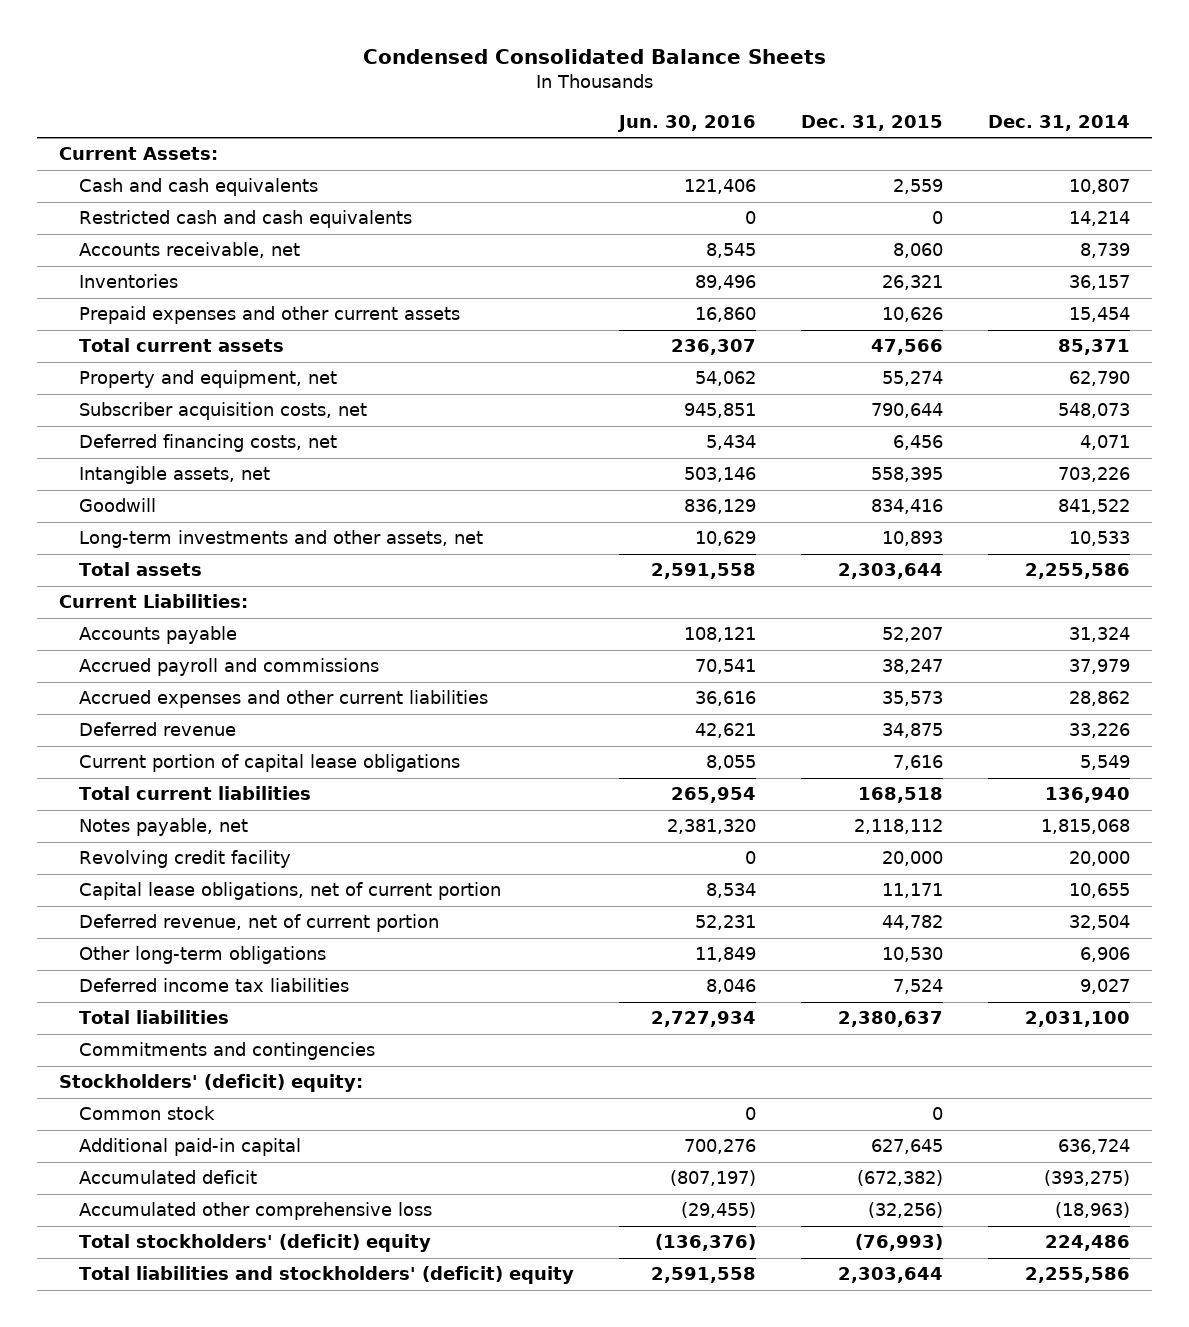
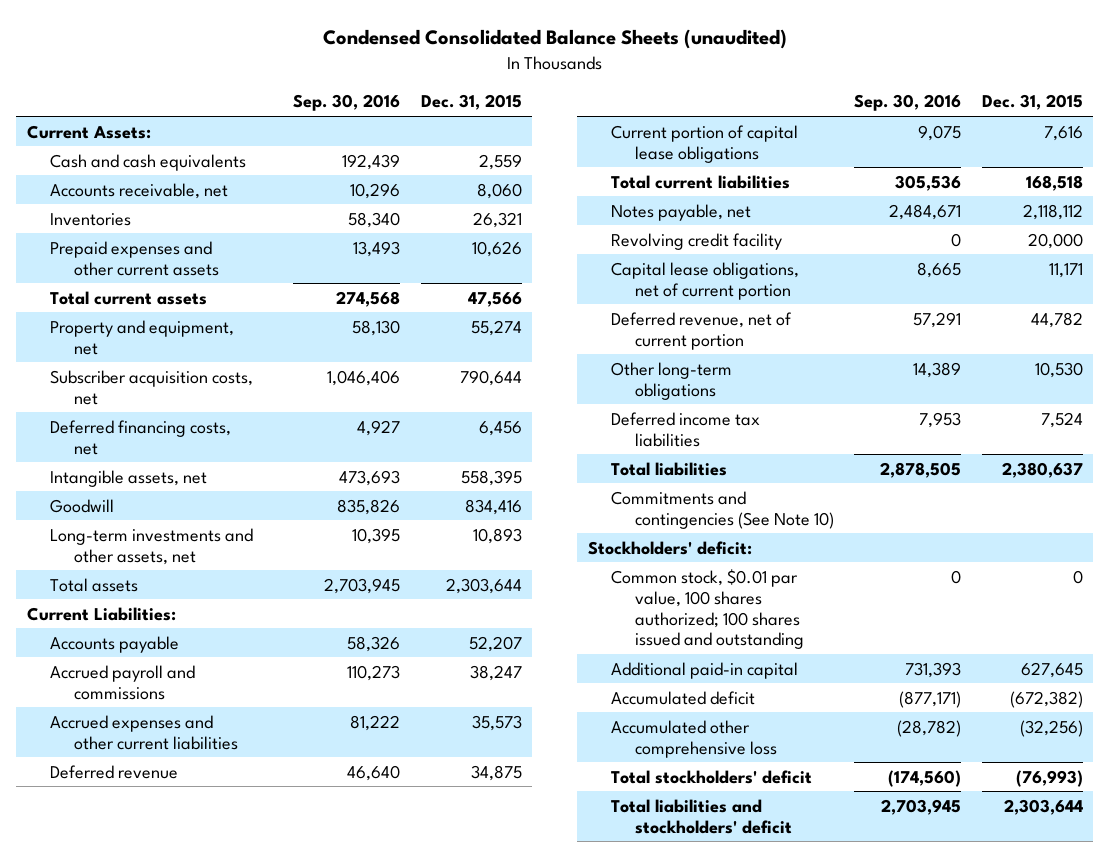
[362,48,826,64] Condensed Consolidated Balance Sheets -> [322,29,787,50] Condensed Consolidated Balance Sheets (unaudited)
[617,114,757,132] Jun. 30, 2016 -> none
[987,114,1130,131] Dec. 31, 2014 -> none
none -> [293,94,401,112] Sep. 30, 2016
[79,210,413,229] Restricted cash and cash equivalents -> none
[79,1042,376,1061] Commitments and contingencies -> [611,490,834,529] Commitments and contingencies (See Note 10)
[59,1074,364,1093] Stockholders' (deficit) equity: -> [587,540,752,555] Stockholders' deficit:
[79,1106,216,1121] Common stock -> [611,568,804,650] Common stock, $0.01 par value, 100 shares authorized; 100 shares issued and outstanding
[79,1234,432,1253] Total stockholders' (deficit) equity -> [611,769,813,784] Total stockholders' deficit
[79,1266,575,1285] Total liabilities and stockholders' (deficit) equity -> [611,798,792,834] Total liabilities and stockholders' deficit

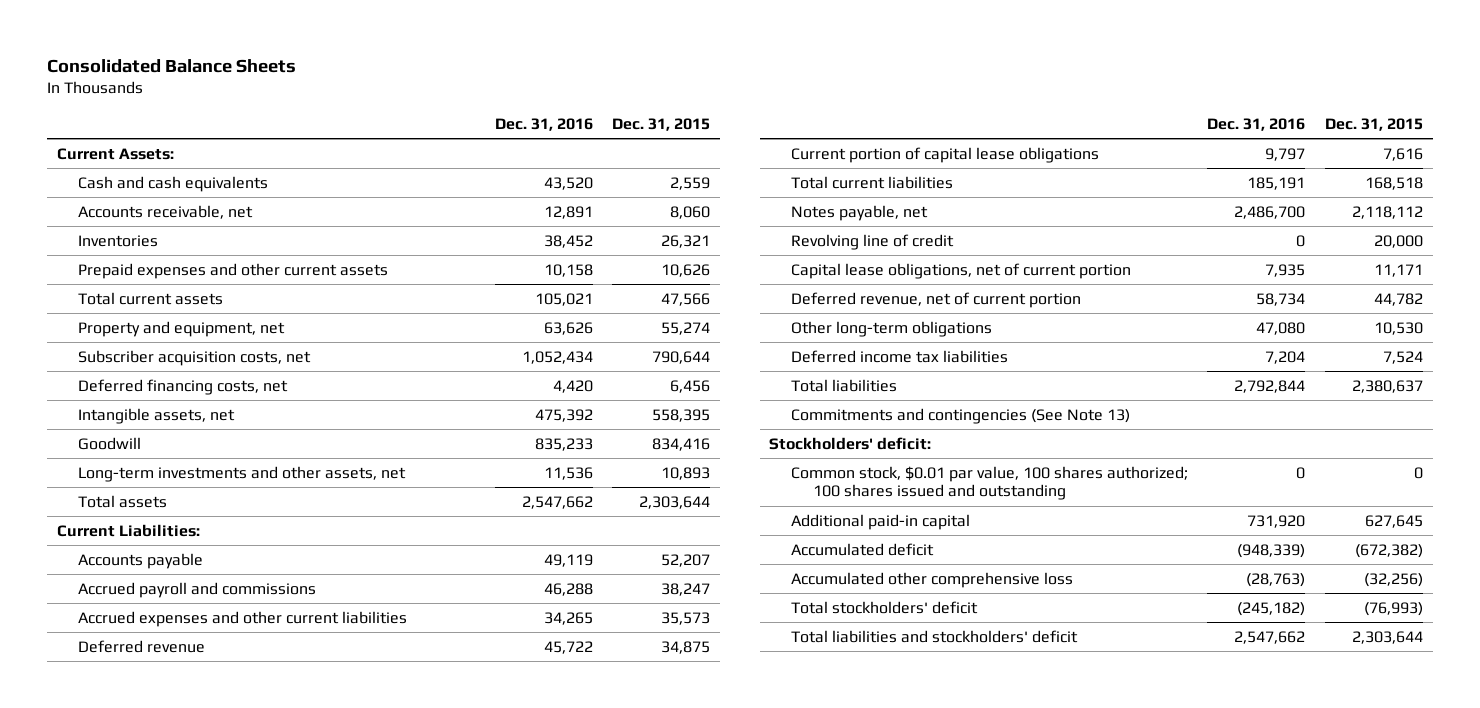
[322,29,787,50] Condensed Consolidated Balance Sheets (unaudited) -> [46,58,296,73] Consolidated Balance Sheets
[293,94,401,112] Sep. 30, 2016 -> none
none -> [494,117,593,131] Dec. 31, 2016
[611,232,783,250] Revolving credit facility -> [791,233,955,250] Revolving line of credit
[611,490,834,529] Commitments and contingencies (See Note 10) -> [791,407,1131,424] Commitments and contingencies (See Note 13)

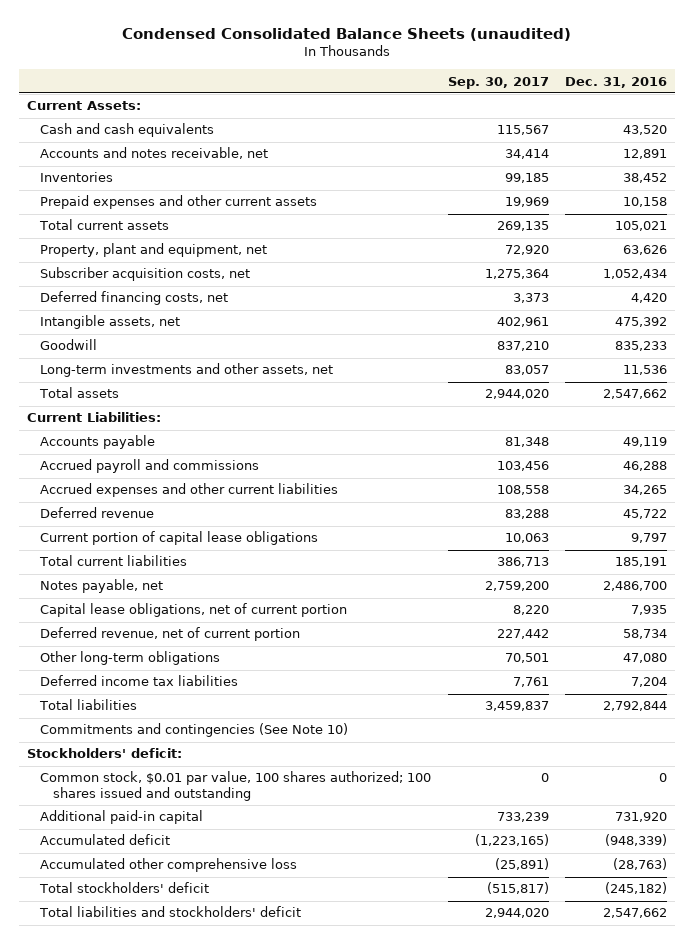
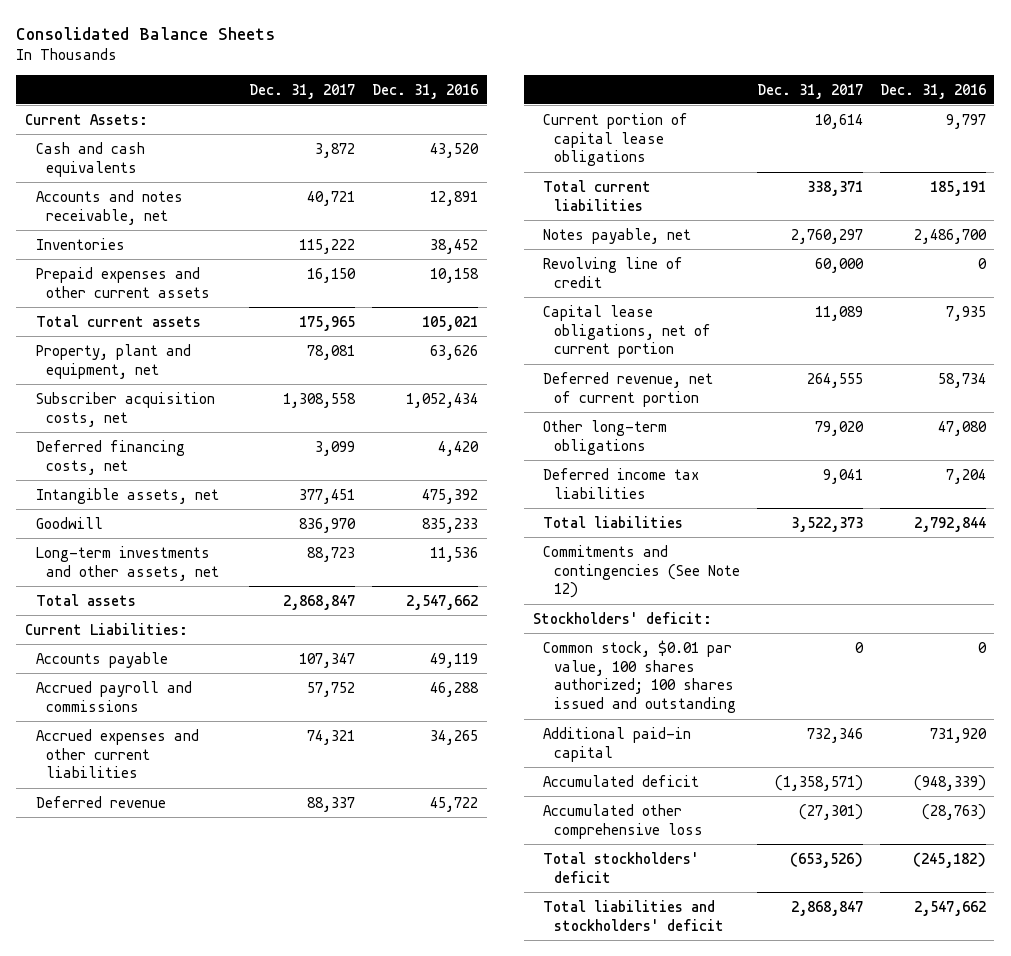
[122,28,572,42] Condensed Consolidated Balance Sheets (unaudited) -> [16,26,276,40] Consolidated Balance Sheets
[447,76,549,89] Sep. 30, 2017 -> none
none -> [249,83,356,99] Dec. 31, 2017
none -> [543,256,684,288] Revolving line of credit
[40,723,349,738] Commitments and contingencies (See Note 10) -> [543,544,741,599] Commitments and contingencies (See Note 12)

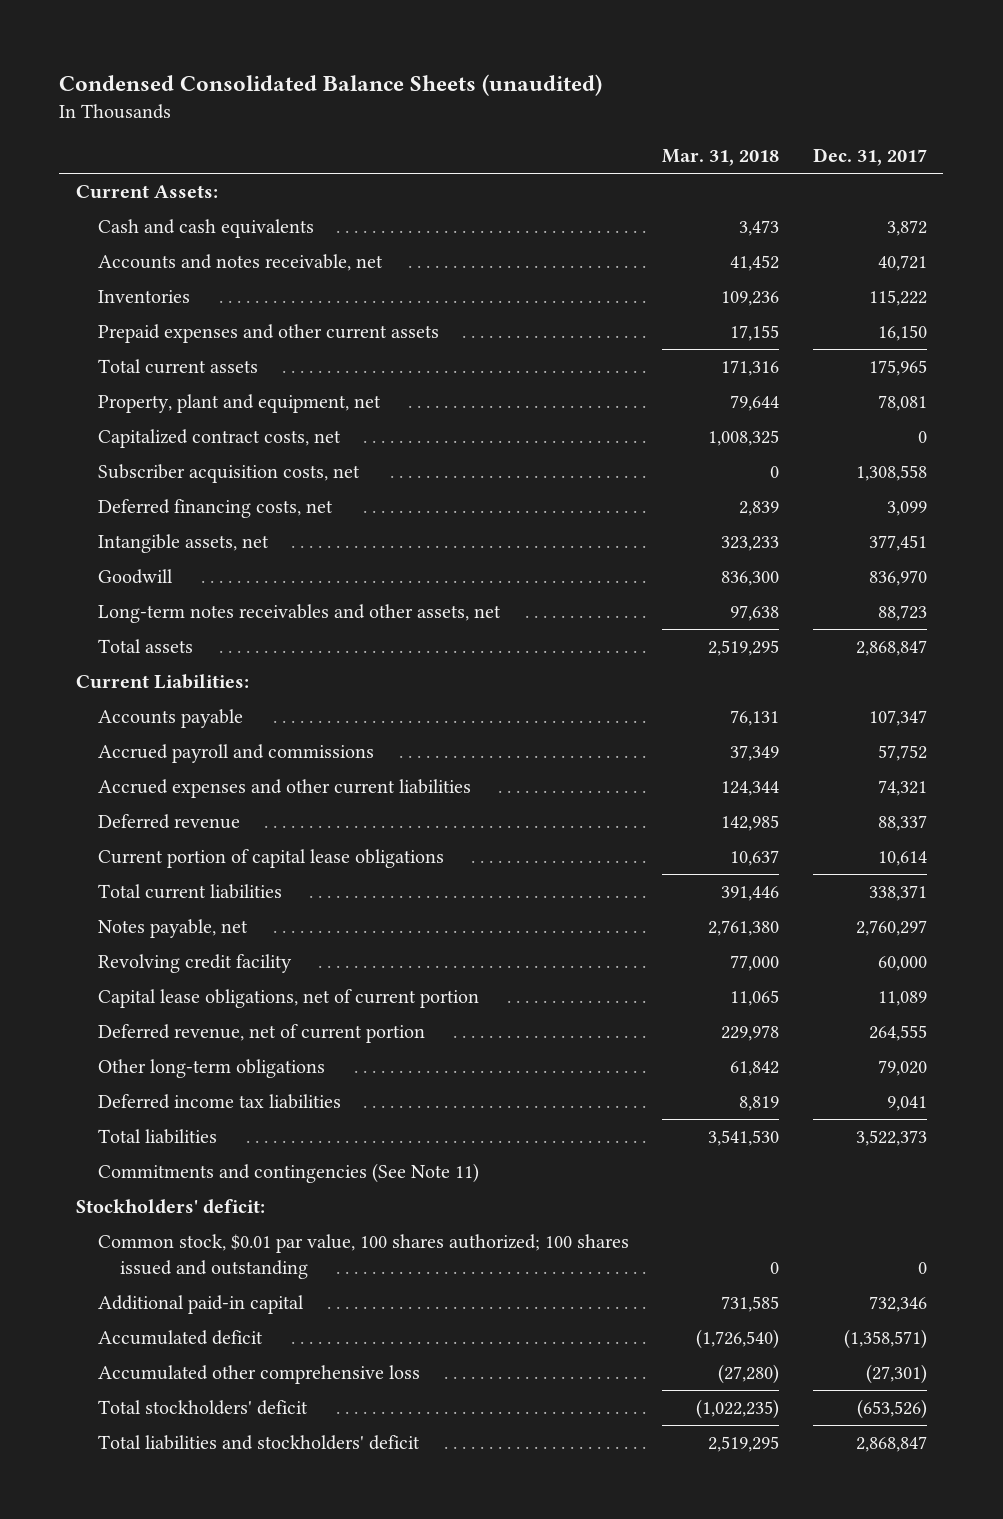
[16,26,276,40] Consolidated Balance Sheets -> [59,73,603,96] Condensed Consolidated Balance Sheets (unaudited)
[372,83,479,99] Dec. 31, 2016 -> none
none -> [662,149,780,167] Mar. 31, 2018
none -> [98,429,342,449] Capitalized contract costs, net
[35,545,220,581] Long-term investments and other assets, net -> [98,604,502,624] Long-term notes receivables and other assets, net
[543,256,684,288] Revolving line of credit -> [98,954,293,974] Revolving credit facility
[543,544,741,599] Commitments and contingencies (See Note 12) -> [98,1163,480,1184] Commitments and contingencies (See Note 11)

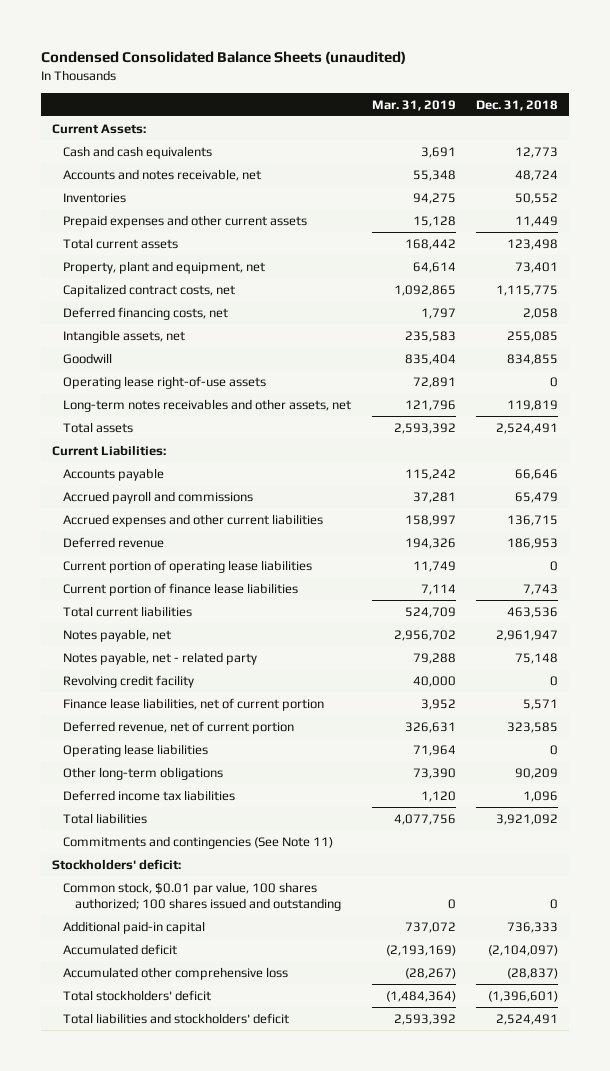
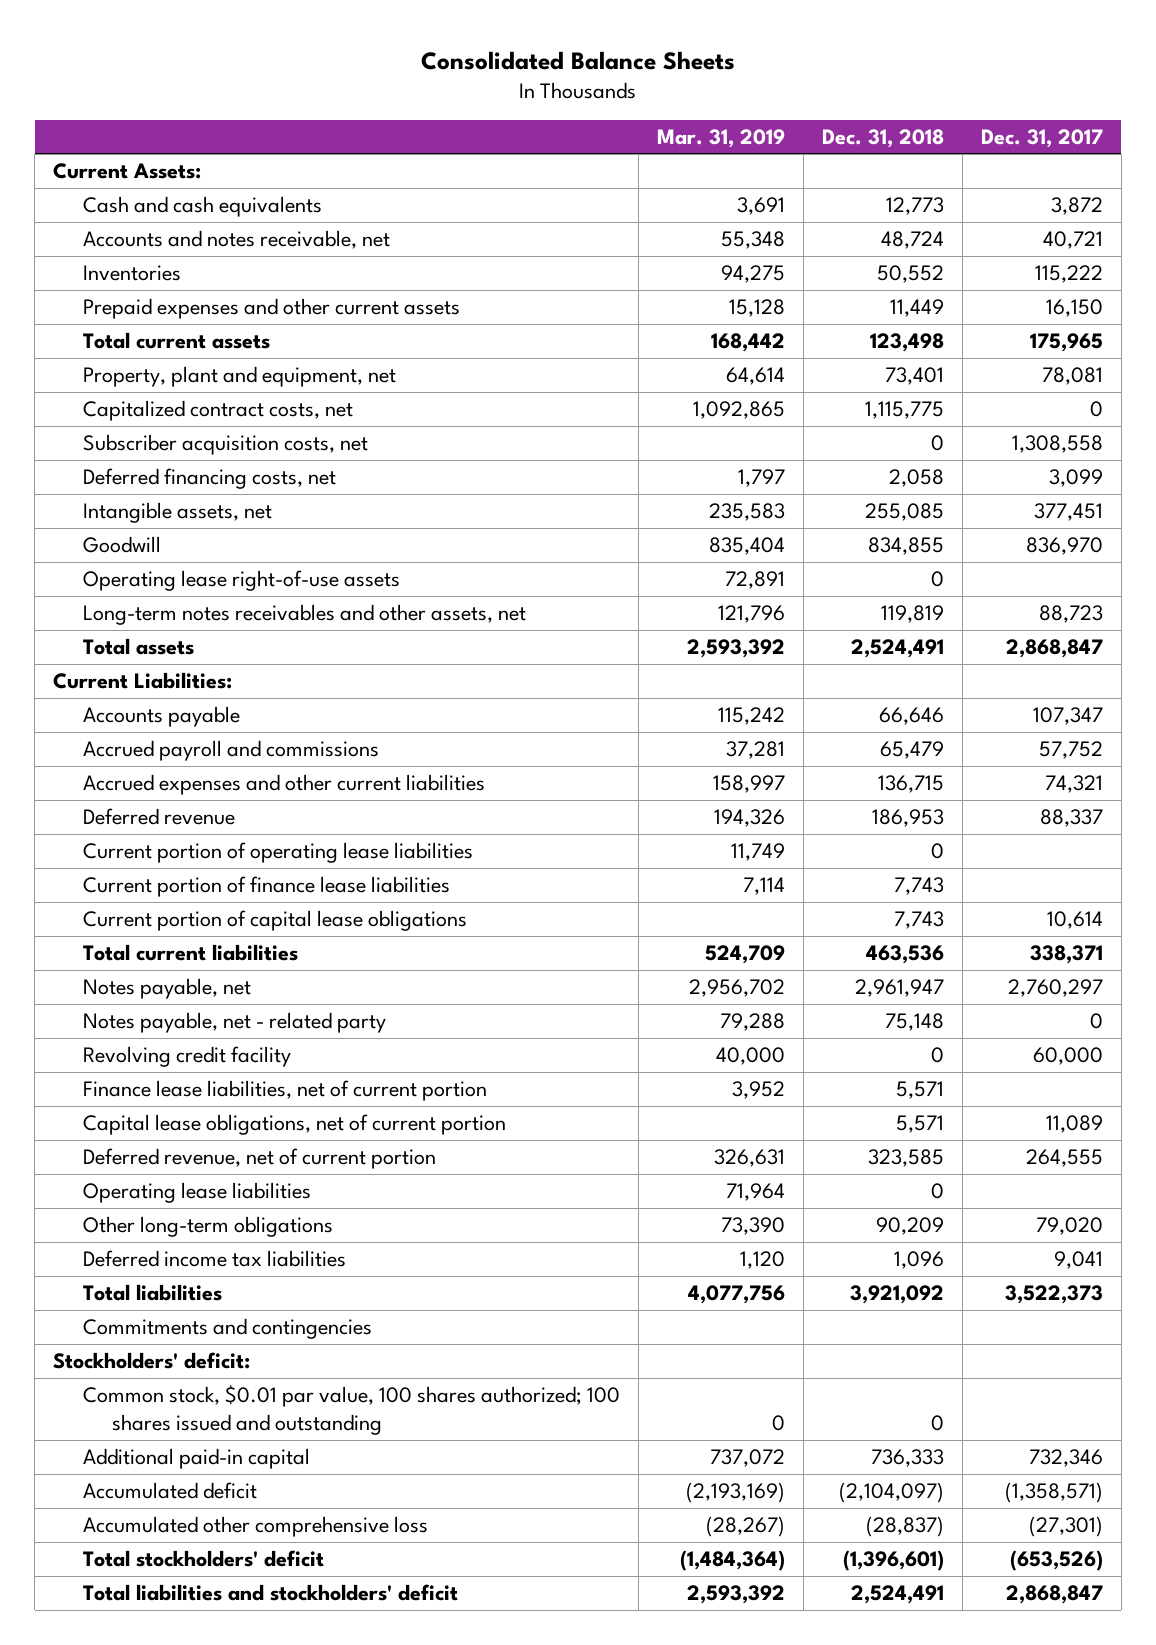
[41,50,407,64] Condensed Consolidated Balance Sheets (unaudited) -> [420,50,735,70] Consolidated Balance Sheets
none -> [980,128,1103,148] Dec. 31, 2017
none -> [82,433,368,455] Subscriber acquisition costs, net
none -> [82,909,467,931] Current portion of capital lease obligations
none -> [82,1113,506,1135] Capital lease obligations, net of current portion
[63,835,334,849] Commitments and contingencies (See Note 11) -> [82,1317,372,1339] Commitments and contingencies

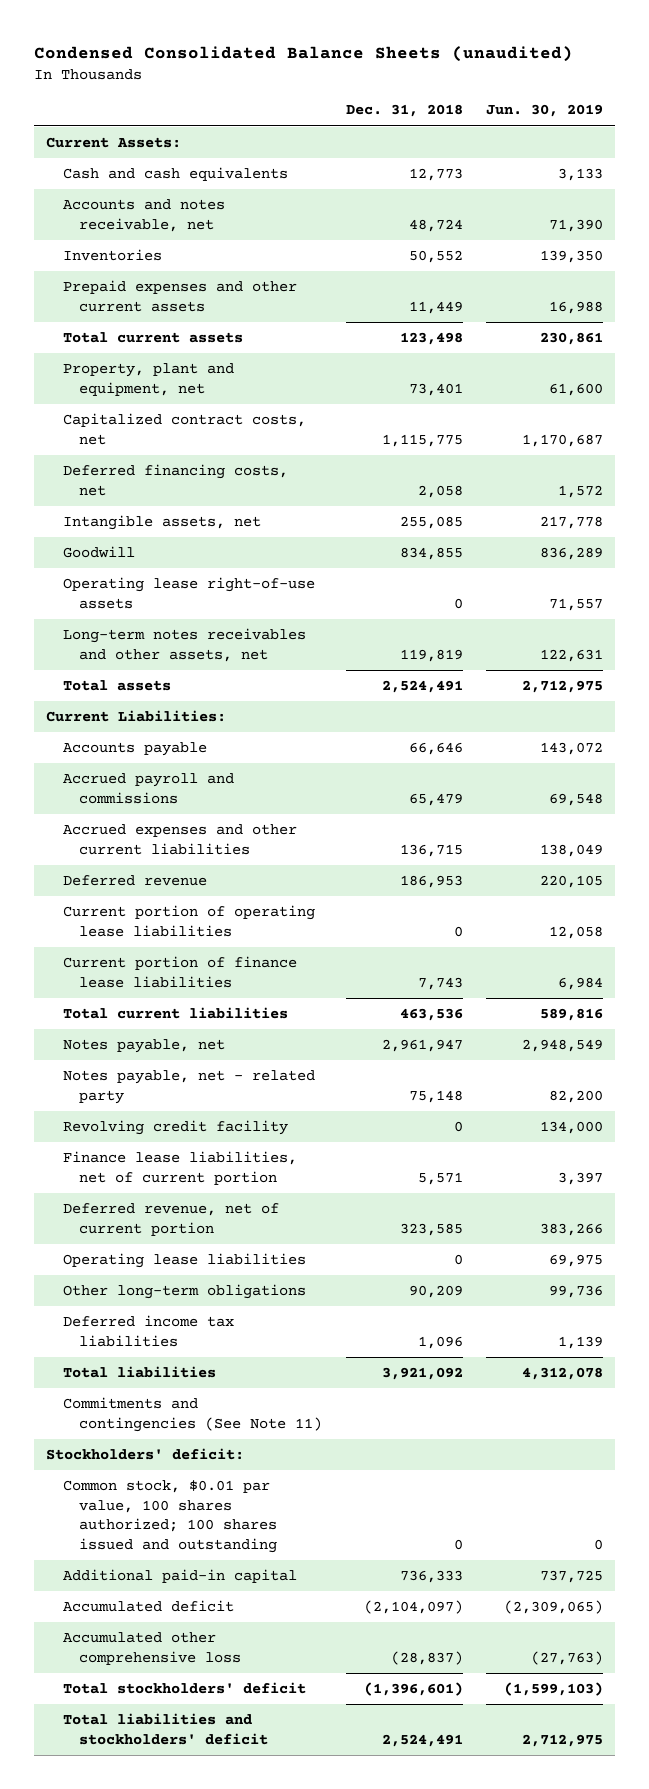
[420,50,735,70] Consolidated Balance Sheets -> [34,46,574,63] Condensed Consolidated Balance Sheets (unaudited)
[656,128,785,148] Mar. 31, 2019 -> none
[980,128,1103,148] Dec. 31, 2017 -> none
none -> [486,104,604,118] Jun. 30, 2019
[82,433,368,455] Subscriber acquisition costs, net -> none
[82,909,467,931] Current portion of capital lease obligations -> none
[82,1113,506,1135] Capital lease obligations, net of current portion -> none
[82,1317,372,1339] Commitments and contingencies -> [62,1396,322,1432] Commitments and contingencies (See Note 11)

